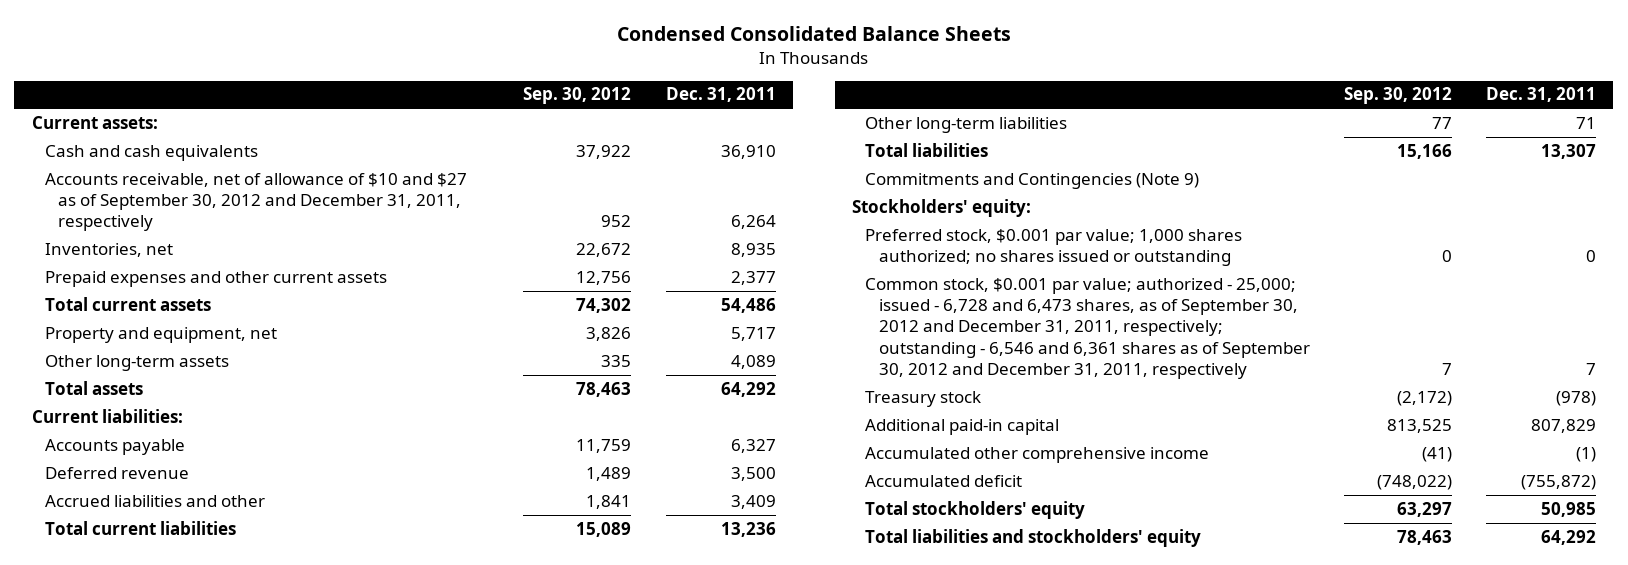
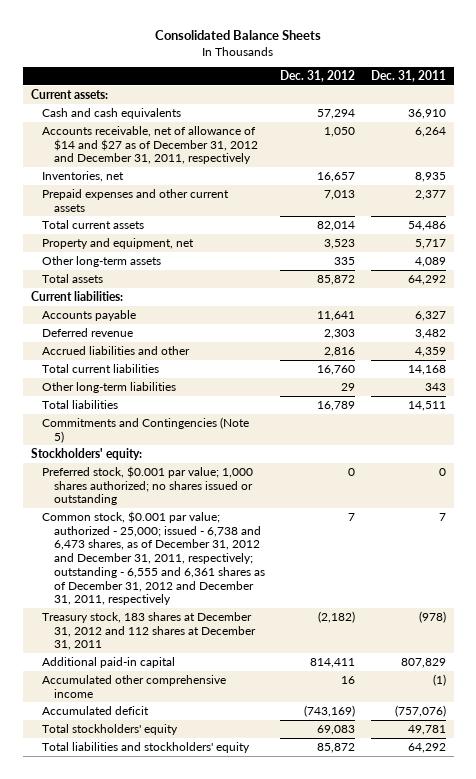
[616,25,1011,41] Condensed Consolidated Balance Sheets -> [155,30,322,41] Consolidated Balance Sheets
[523,87,632,105] Sep. 30, 2012 -> none
none -> [280,69,356,82] Dec. 31, 2012
[44,172,467,232] Accounts receivable, net of allowance of $10 and $27 as of September 30, 2012 and December 31, 2011, respectively -> [42,125,258,165] Accounts receivable, net of allowance of $14 and $27 as of December 31, 2012 and December 31, 2011, respectively
[730,466,776,481] 3,500 -> [414,328,446,339] 3,482
[730,494,776,509] 3,409 -> [414,346,446,357] 4,359
[720,521,776,537] 13,236 -> [407,364,446,375] 14,168
[1576,116,1597,129] 71 -> [424,382,446,391] 343
[1541,143,1597,159] 13,307 -> [407,400,446,411] 14,511
[865,172,1200,189] Commitments and Contingencies (Note 9) -> [42,416,250,443] Commitments and Contingencies (Note 5)
[865,277,1310,379] Common stock, $0.001 par value; authorized - 25,000; issued - 6,728 and 6,473 shares, as of September 30, 2012 and December 31, 2011, respectively; outstanding - 6,546 and 6,361 shares as of September 30, 2012 and December 31, 2011, respectively -> [42,510,265,606] Common stock, $0.001 par value; authorized - 25,000; issued - 6,738 and 6,473 shares, as of December 31, 2012 and December 31, 2011, respectively; outstanding - 6,555 and 6,361 shares as of December 31, 2012 and December 31, 2011, respectively
[865,390,982,407] Treasury stock -> [42,611,256,651] Treasury stock, 183 shares at December 31, 2012 and 112 shares at December 31, 2011
[1521,474,1597,490] (755,872) -> [394,704,446,717] (757,076)
[1541,501,1597,517] 50,985 -> [407,724,446,735] 49,781

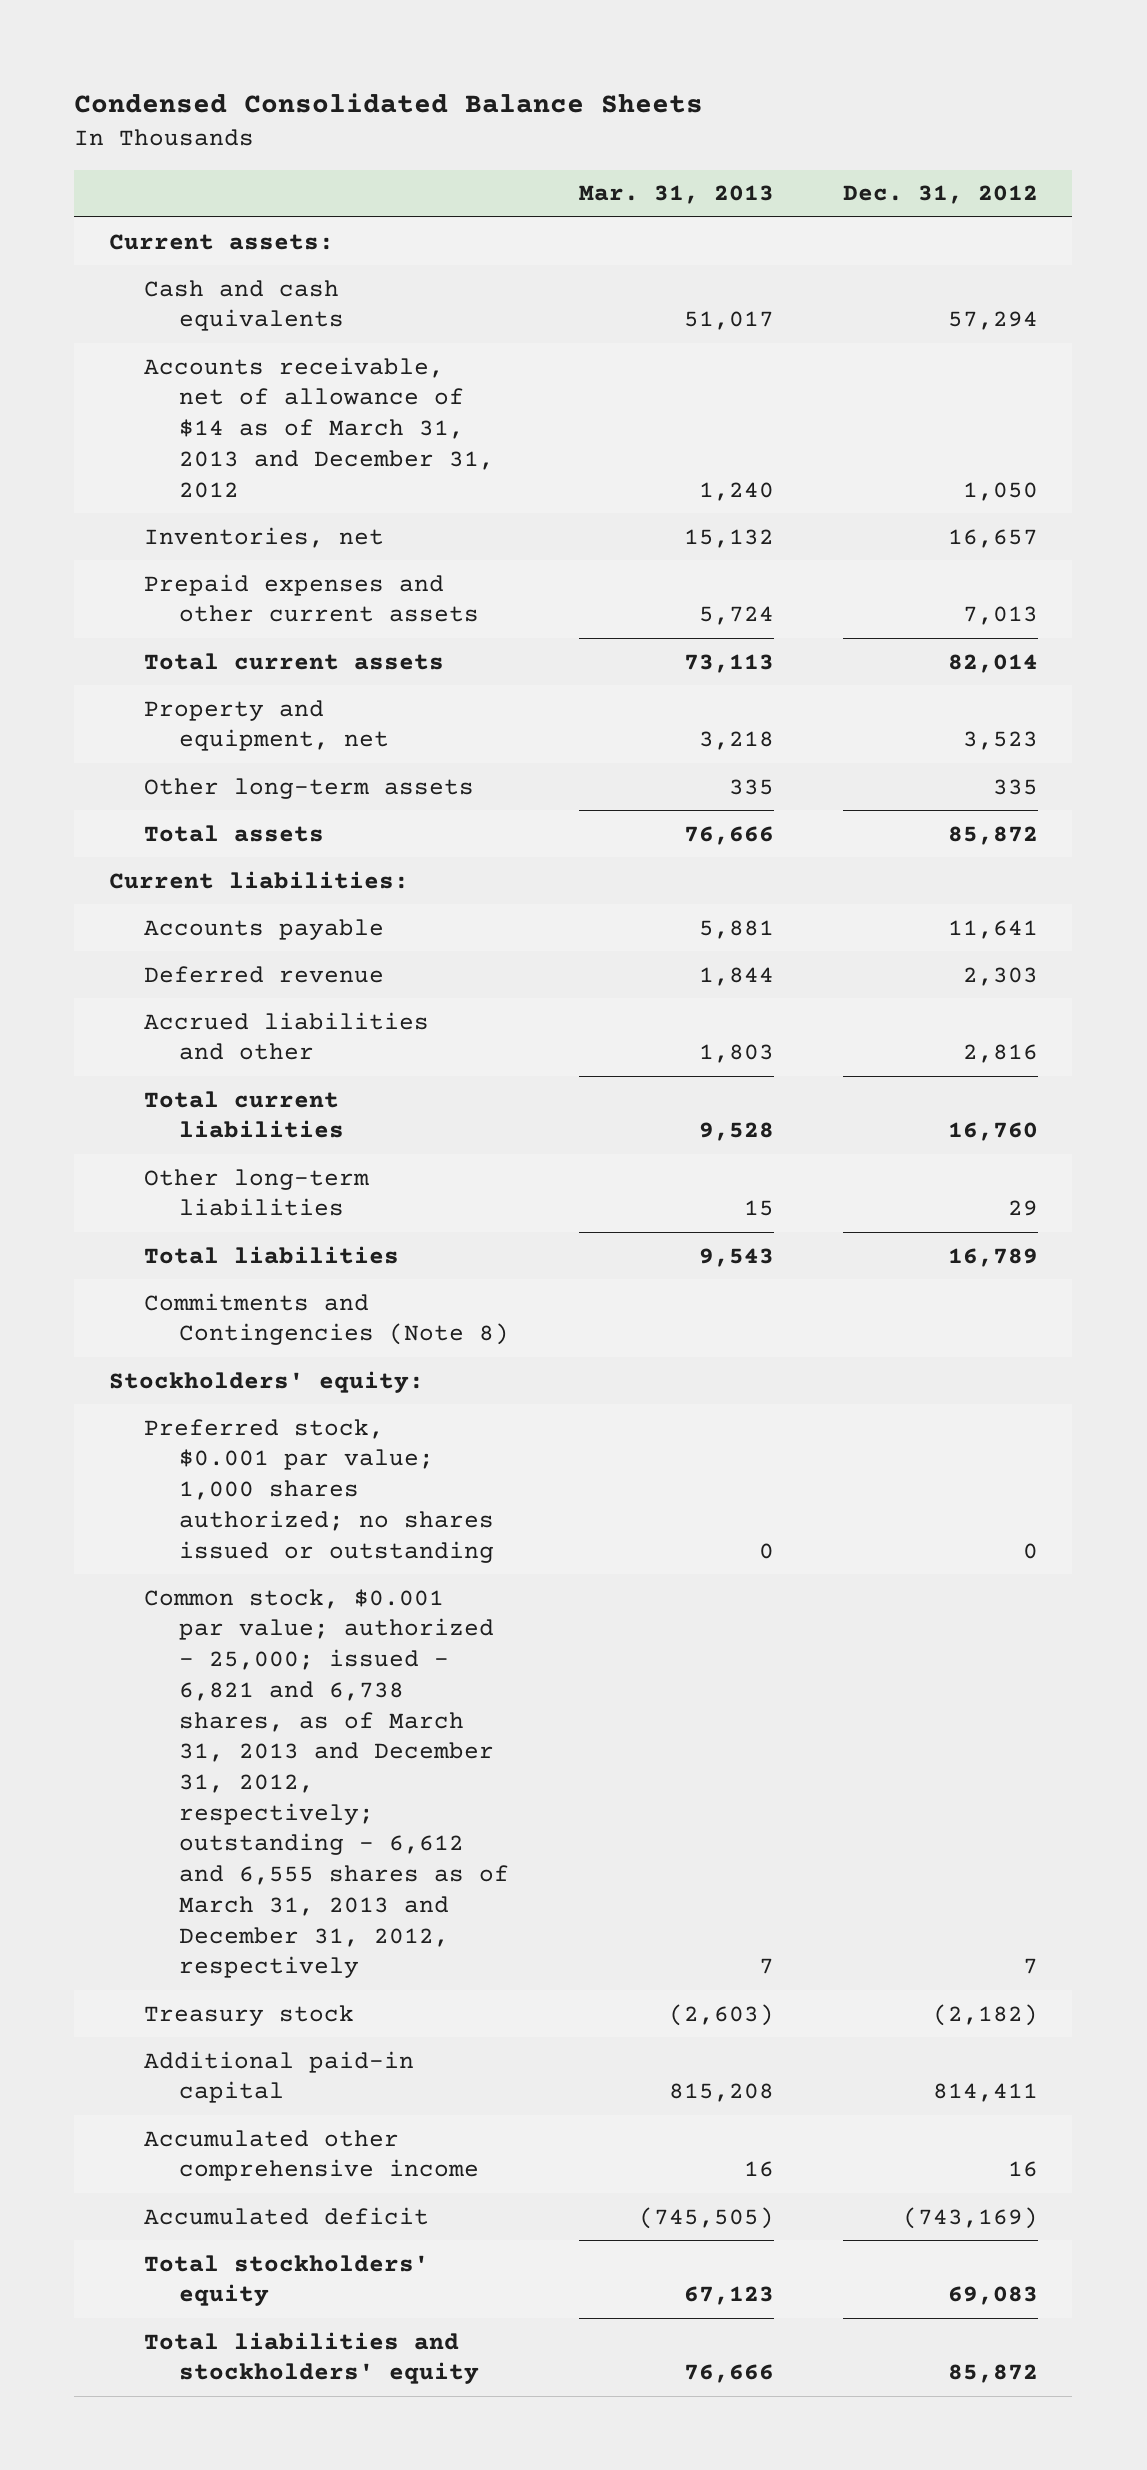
[155,30,322,41] Consolidated Balance Sheets -> [74,93,704,114] Condensed Consolidated Balance Sheets
[370,69,446,82] Dec. 31, 2011 -> none
none -> [578,185,774,205] Mar. 31, 2013
[42,125,258,165] Accounts receivable, net of allowance of $14 and $27 as of December 31, 2012 and December 31, 2011, respectively -> [144,356,495,498] Accounts receivable, net of allowance of $14 as of March 31, 2013 and December 31, 2012
[42,416,250,443] Commitments and Contingencies (Note 5) -> [144,1292,510,1346] Commitments and Contingencies (Note 8)
[42,510,265,606] Common stock, $0.001 par value; authorized - 25,000; issued - 6,738 and 6,473 shares, as of December 31, 2012 and December 31, 2011, respectively; outstanding - 6,555 and 6,361 shares as of December 31, 2012 and December 31, 2011, respectively -> [144,1588,510,1979] Common stock, $0.001 par value; authorized - 25,000; issued - 6,821 and 6,738 shares, as of March 31, 2013 and December 31, 2012, respectively; outstanding - 6,612 and 6,555 shares as of March 31, 2013 and December 31, 2012, respectively
[42,611,256,651] Treasury stock, 183 shares at December 31, 2012 and 112 shares at December 31, 2011 -> [144,2004,355,2026] Treasury stock

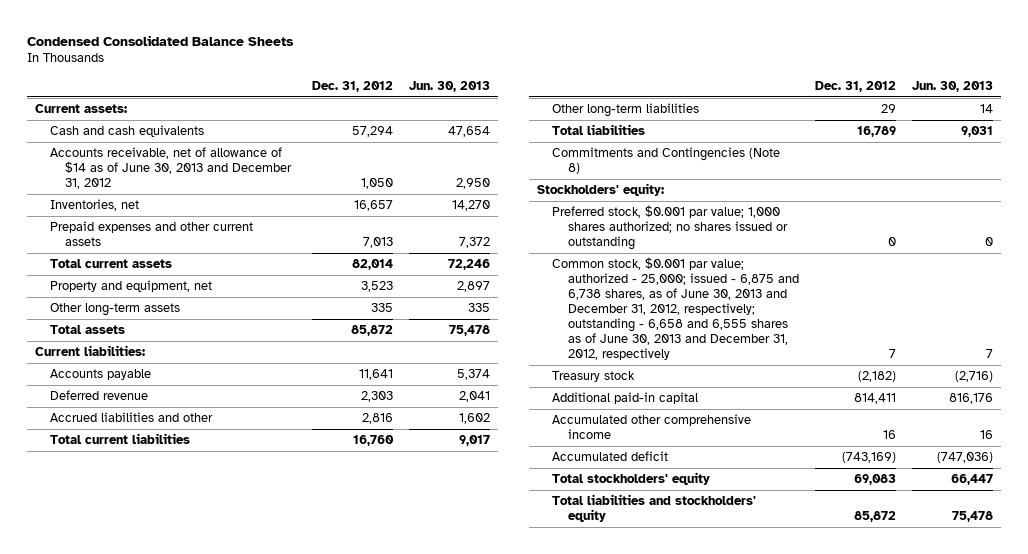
[578,185,774,205] Mar. 31, 2013 -> none
none -> [409,80,491,92] Jun. 30, 2013
[144,356,495,498] Accounts receivable, net of allowance of $14 as of March 31, 2013 and December 31, 2012 -> [49,147,292,190] Accounts receivable, net of allowance of $14 as of June 30, 2013 and December 31, 2012
[144,1588,510,1979] Common stock, $0.001 par value; authorized - 25,000; issued - 6,821 and 6,738 shares, as of March 31, 2013 and December 31, 2012, respectively; outstanding - 6,612 and 6,555 shares as of March 31, 2013 and December 31, 2012, respectively -> [552,257,799,361] Common stock, $0.001 par value; authorized - 25,000; issued - 6,875 and 6,738 shares, as of June 30, 2013 and December 31, 2012, respectively; outstanding - 6,658 and 6,555 shares as of June 30, 2013 and December 31, 2012, respectively

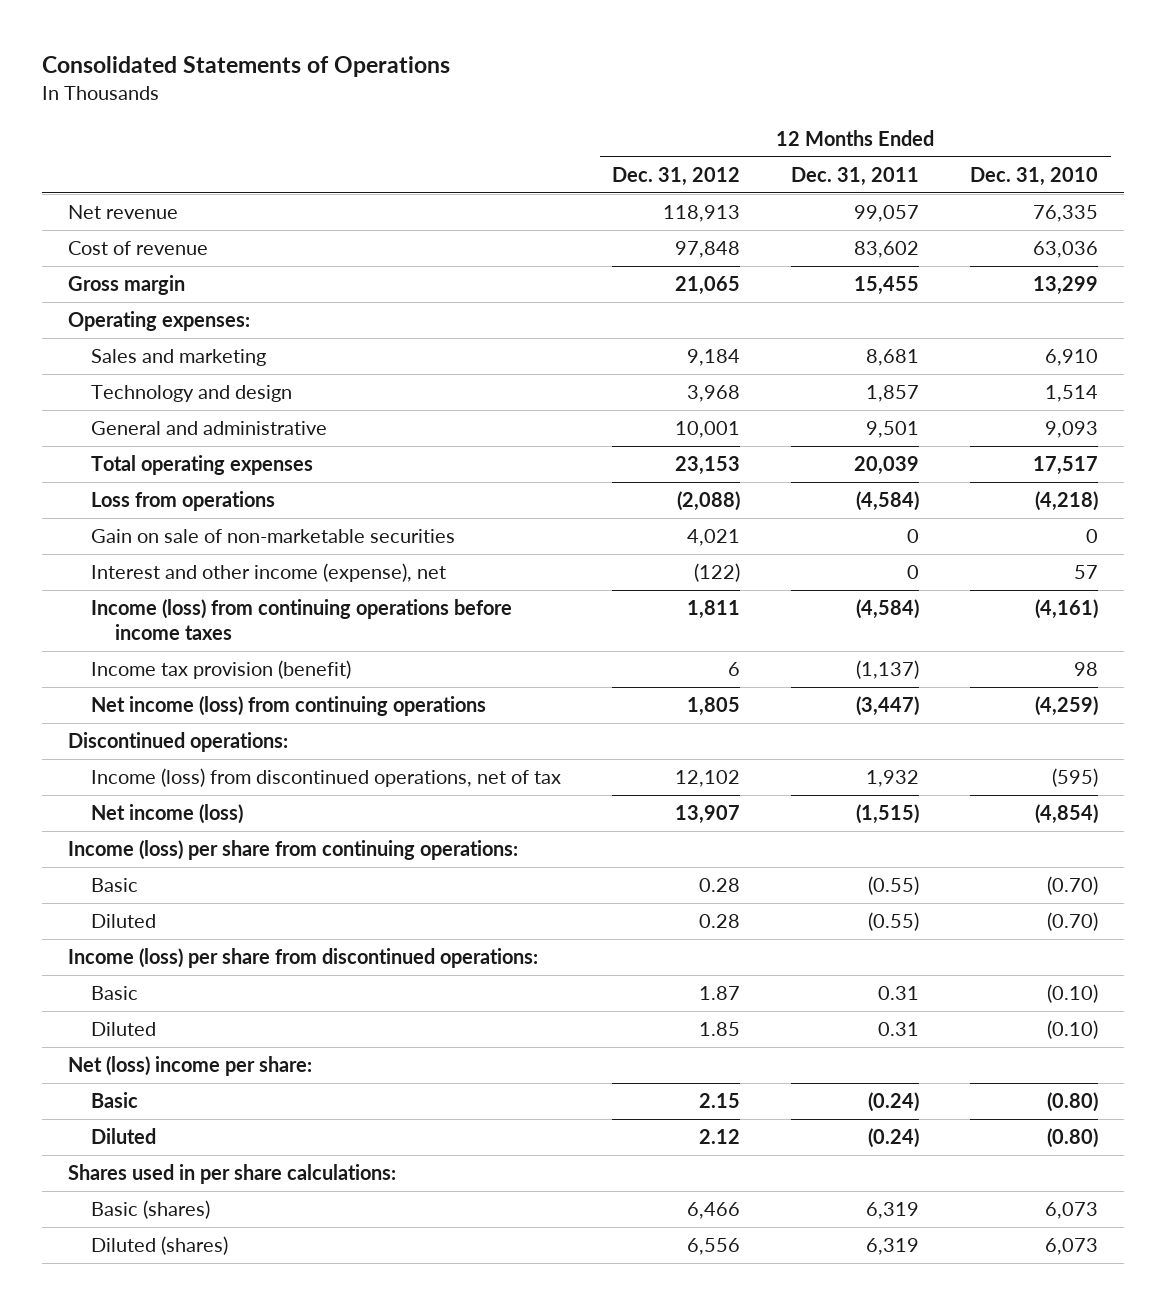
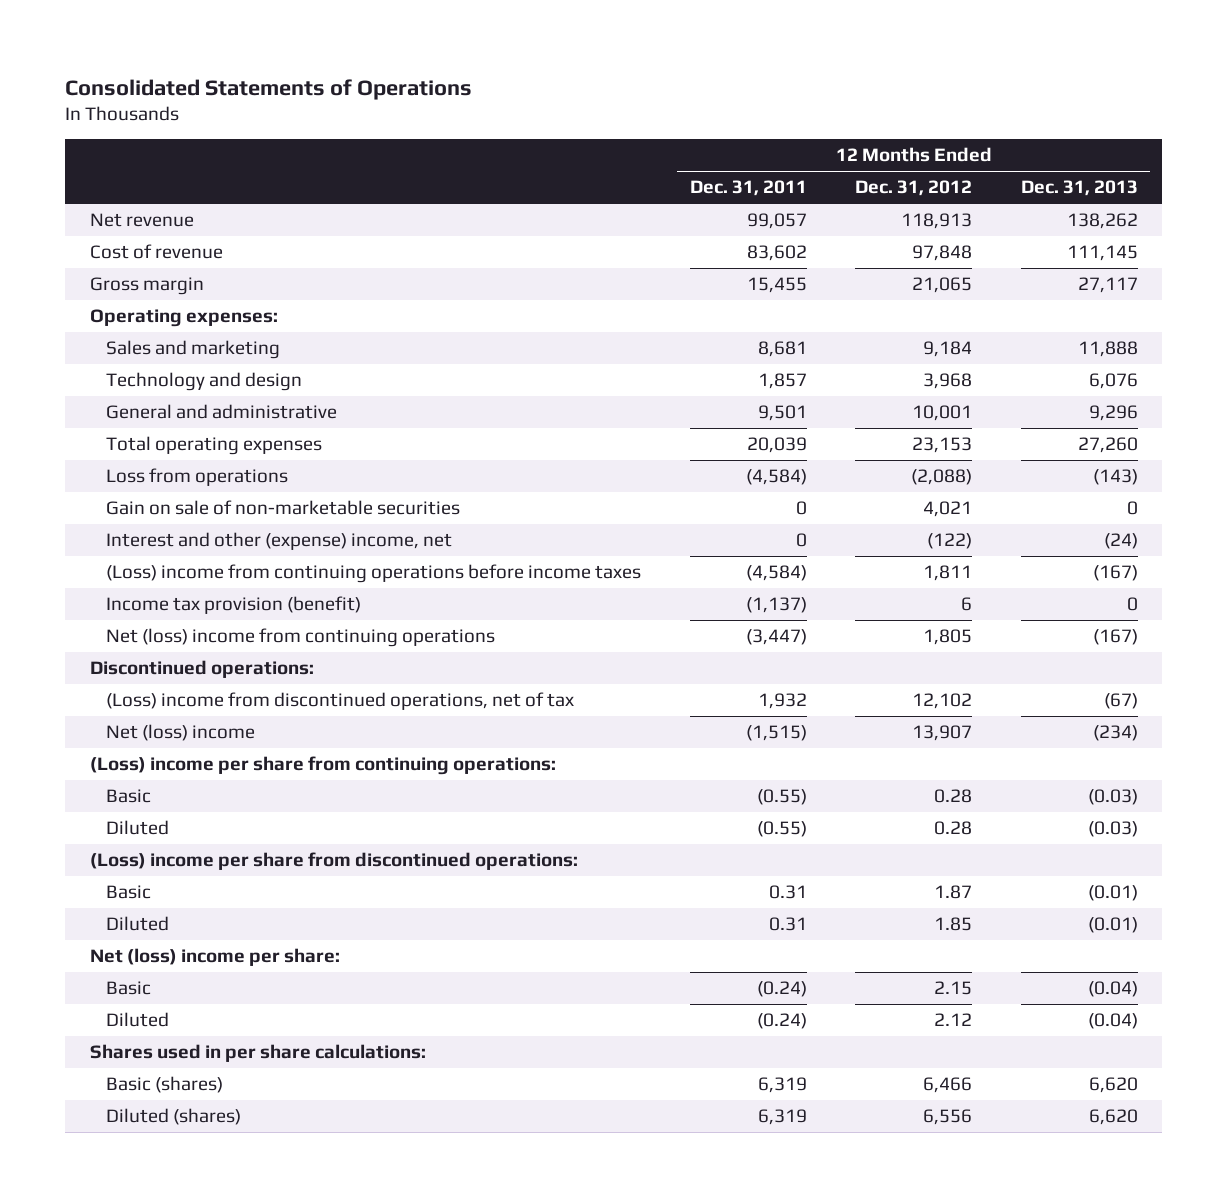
[970,166,1099,186] Dec. 31, 2010 -> none
none -> [1020,180,1138,197] Dec. 31, 2013
[91,563,447,583] Interest and other income (expense), net -> [105,532,452,551] Interest and other (expense) income, net
[91,599,513,641] Income (loss) from continuing operations before income taxes -> [105,564,641,584] (Loss) income from continuing operations before income taxes
[91,696,487,717] Net income (loss) from continuing operations -> [105,628,495,648] Net (loss) income from continuing operations
[91,768,562,788] Income (loss) from discontinued operations, net of tax -> [105,692,574,711] (Loss) income from discontinued operations, net of tax
[91,804,244,825] Net income (loss) -> [105,724,255,742] Net (loss) income
[67,840,518,861] Income (loss) per share from continuing operations: -> [89,756,556,776] (Loss) income per share from continuing operations:
[67,948,538,969] Income (loss) per share from discontinued operations: -> [89,852,578,871] (Loss) income per share from discontinued operations:

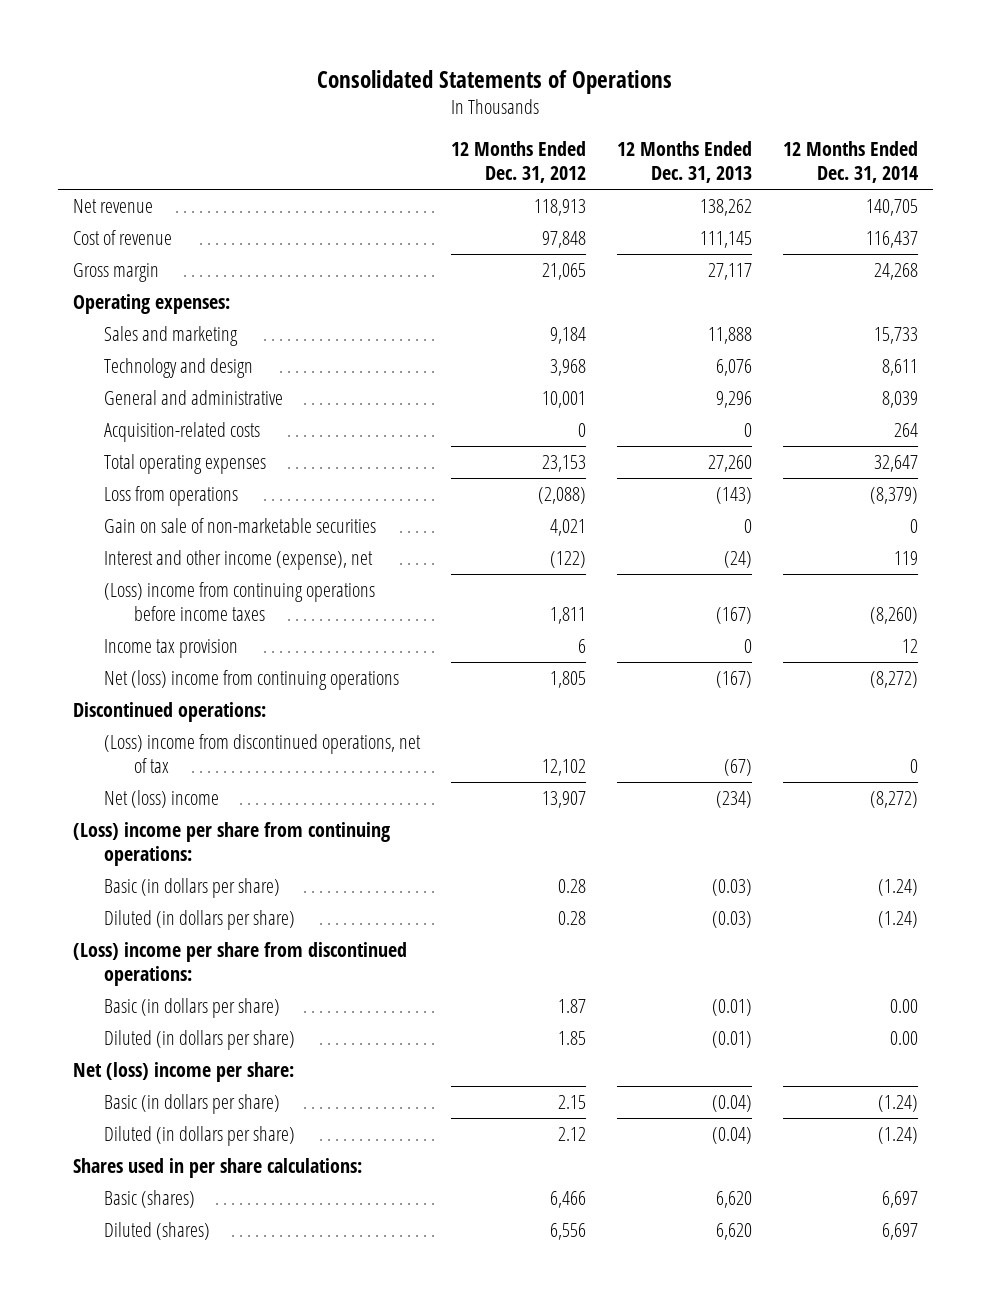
[689,180,807,197] Dec. 31, 2011 -> none
none -> [782,141,918,184] 12 Months Ended Dec. 31, 2014
none -> [103,421,260,442] Acquisition-related costs
[105,532,452,551] Interest and other (expense) income, net -> [103,549,373,570] Interest and other income (expense), net
[105,596,361,615] Income tax provision (benefit) -> [103,638,238,658] Income tax provision
[105,789,151,804] Basic -> [103,877,280,898] Basic (in dollars per share)
[105,820,169,836] Diluted -> [103,909,295,930] Diluted (in dollars per share)
[105,885,151,900] Basic -> [103,997,280,1018] Basic (in dollars per share)
[105,916,169,932] Diluted -> [103,1029,295,1050] Diluted (in dollars per share)
[105,981,151,996] Basic -> [103,1093,280,1114] Basic (in dollars per share)
[105,1012,169,1028] Diluted -> [103,1125,295,1146] Diluted (in dollars per share)

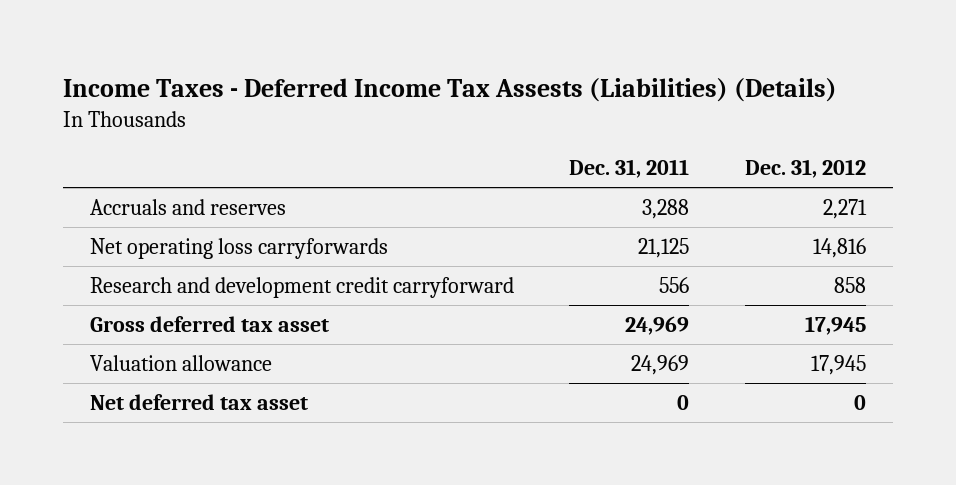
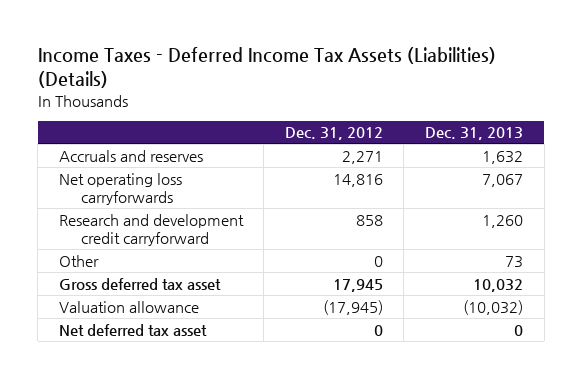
[62,77,837,102] Income Taxes - Deferred Income Tax Assests (Liabilities) (Details) -> [37,47,496,88] Income Taxes - Deferred Income Tax Assets (Liabilities) (Details)
[569,159,690,179] Dec. 31, 2011 -> none
none -> [425,127,524,141] Dec. 31, 2013
none -> [58,254,99,267] Other
[810,354,866,375] 17,945 -> [322,299,383,315] (17,945)

